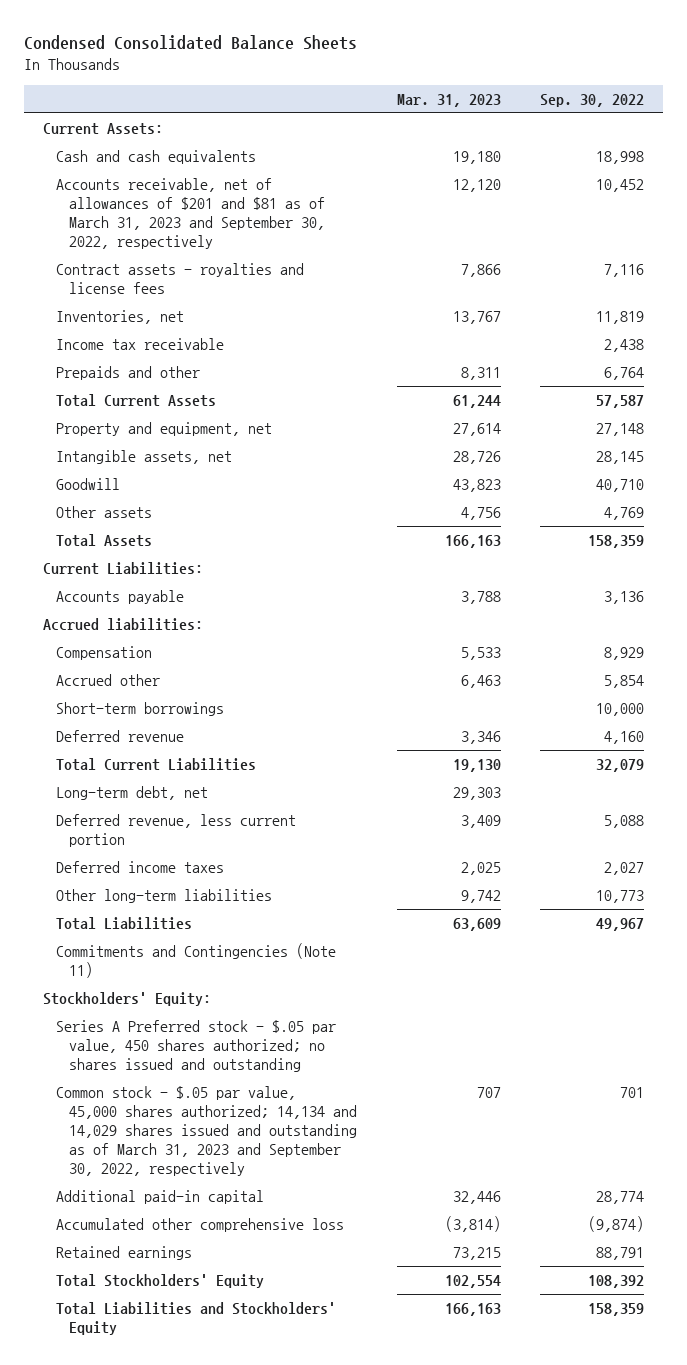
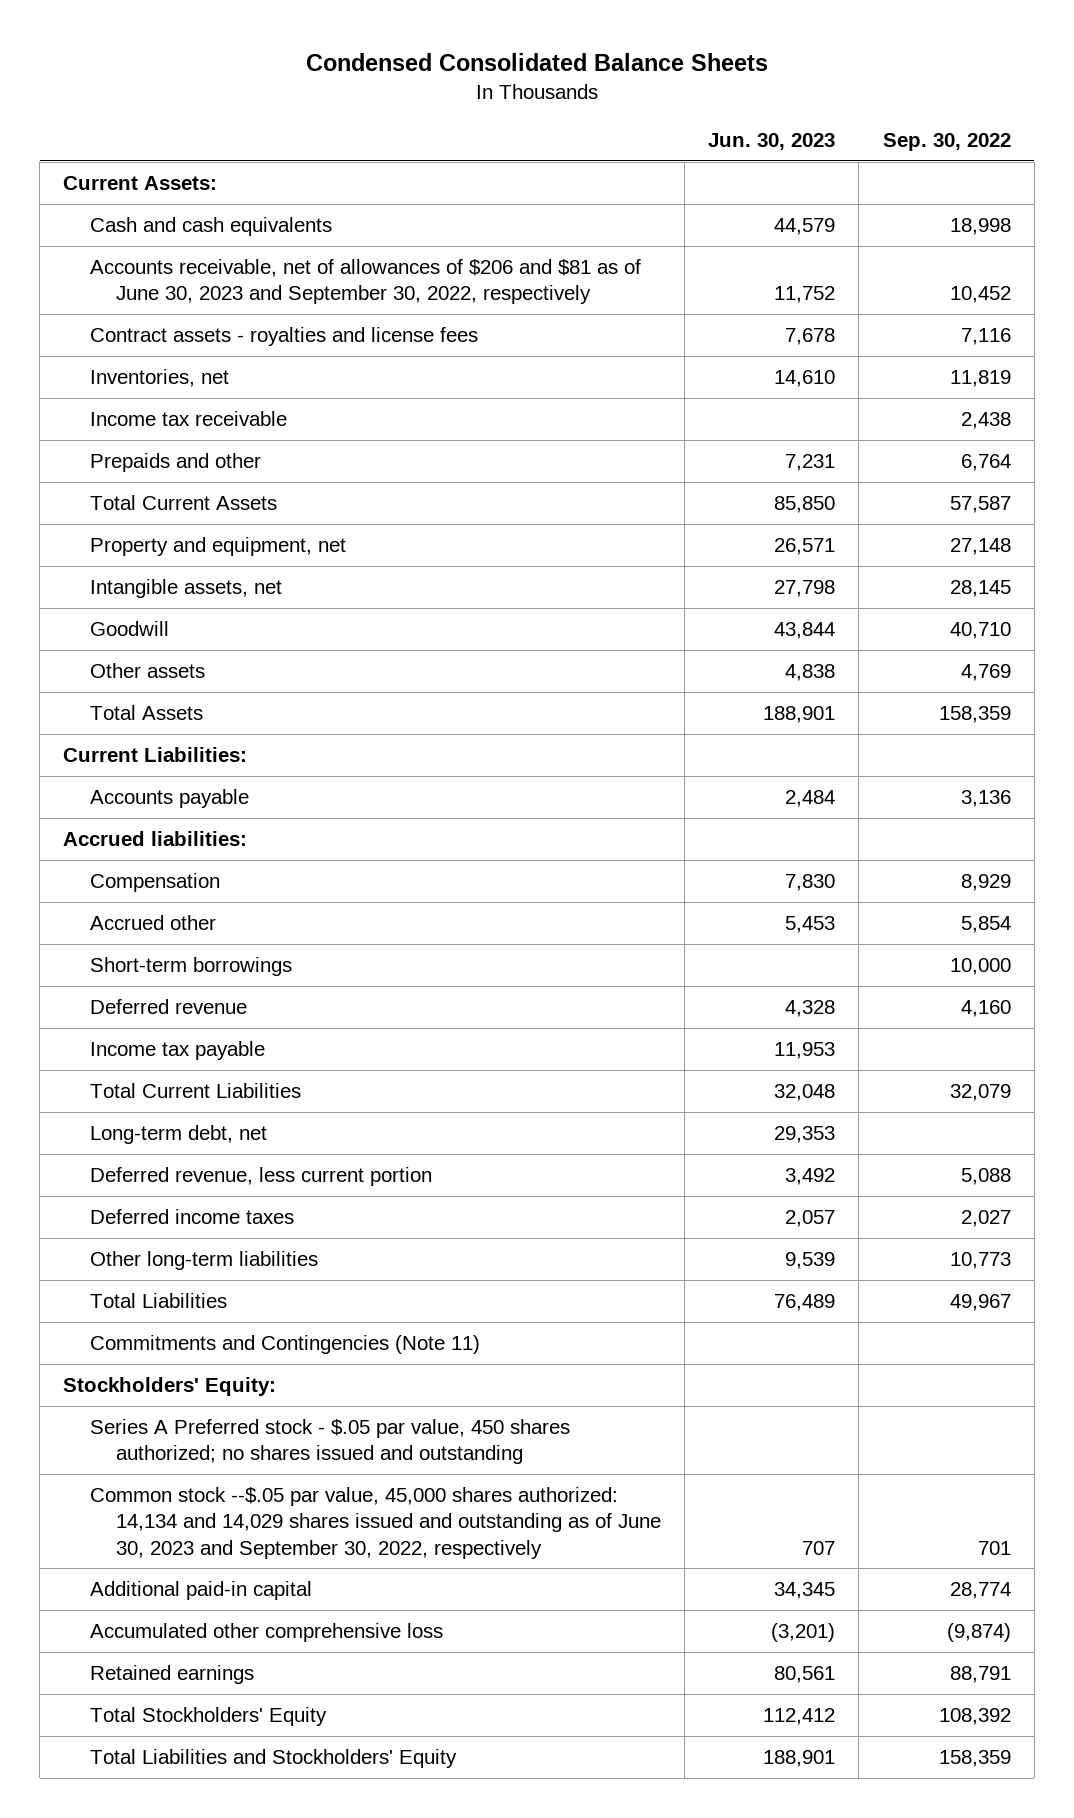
[396,93,501,107] Mar. 31, 2023 -> none
none -> [708,133,836,151] Jun. 30, 2023
[56,178,326,250] Accounts receivable, net of allowances of $201 and $81 as of March 31, 2023 and September 30, 2022, respectively -> [89,258,641,305] Accounts receivable, net of allowances of $206 and $81 as of June 30, 2023 and September 30, 2022, respectively
none -> [89,1040,265,1060] Income tax payable
[56,1086,358,1177] Common stock - $.05 par value, 45,000 shares authorized; 14,134 and 14,029 shares issued and outstanding as of March 31, 2023 and September 30, 2022, respectively -> [89,1486,662,1559] Common stock --$.05 par value, 45,000 shares authorized: 14,134 and 14,029 shares issued and outstanding as of June 30, 2023 and September 30, 2022, respectively

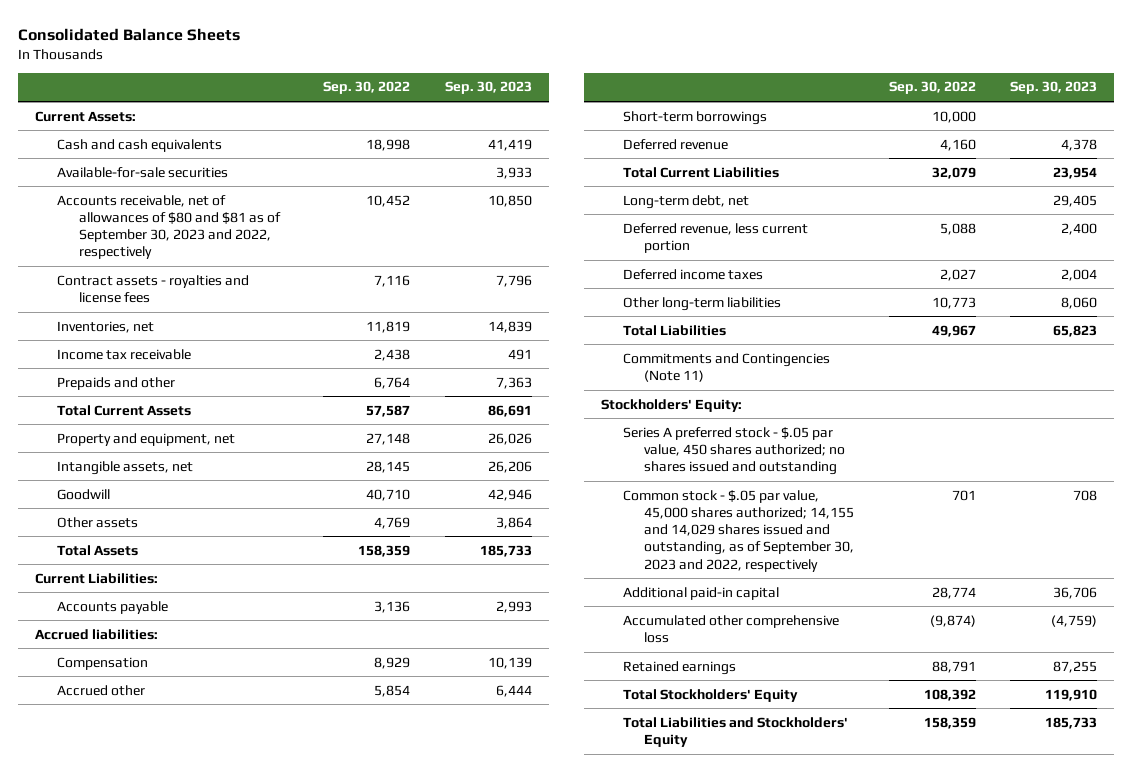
[305,53,768,72] Condensed Consolidated Balance Sheets -> [18,27,241,41] Consolidated Balance Sheets
[708,133,836,151] Jun. 30, 2023 -> none
none -> [444,81,532,95] Sep. 30, 2023
none -> [57,166,229,178] Available-for-sale securities
[89,258,641,305] Accounts receivable, net of allowances of $206 and $81 as of June 30, 2023 and September 30, 2022, respectively -> [57,194,281,260] Accounts receivable, net of allowances of $80 and $81 as of September 30, 2023 and 2022, respectively
[89,1040,265,1060] Income tax payable -> none
[89,1418,570,1465] Series A Preferred stock - $.05 par value, 450 shares authorized; no shares issued and outstanding -> [622,426,846,476] Series A preferred stock - $.05 par value, 450 shares authorized; no shares issued and outstanding
[89,1486,662,1559] Common stock --$.05 par value, 45,000 shares authorized: 14,134 and 14,029 shares issued and outstanding as of June 30, 2023 and September 30, 2022, respectively -> [622,489,855,572] Common stock - $.05 par value, 45,000 shares authorized; 14,155 and 14,029 shares issued and outstanding, as of September 30, 2023 and 2022, respectively

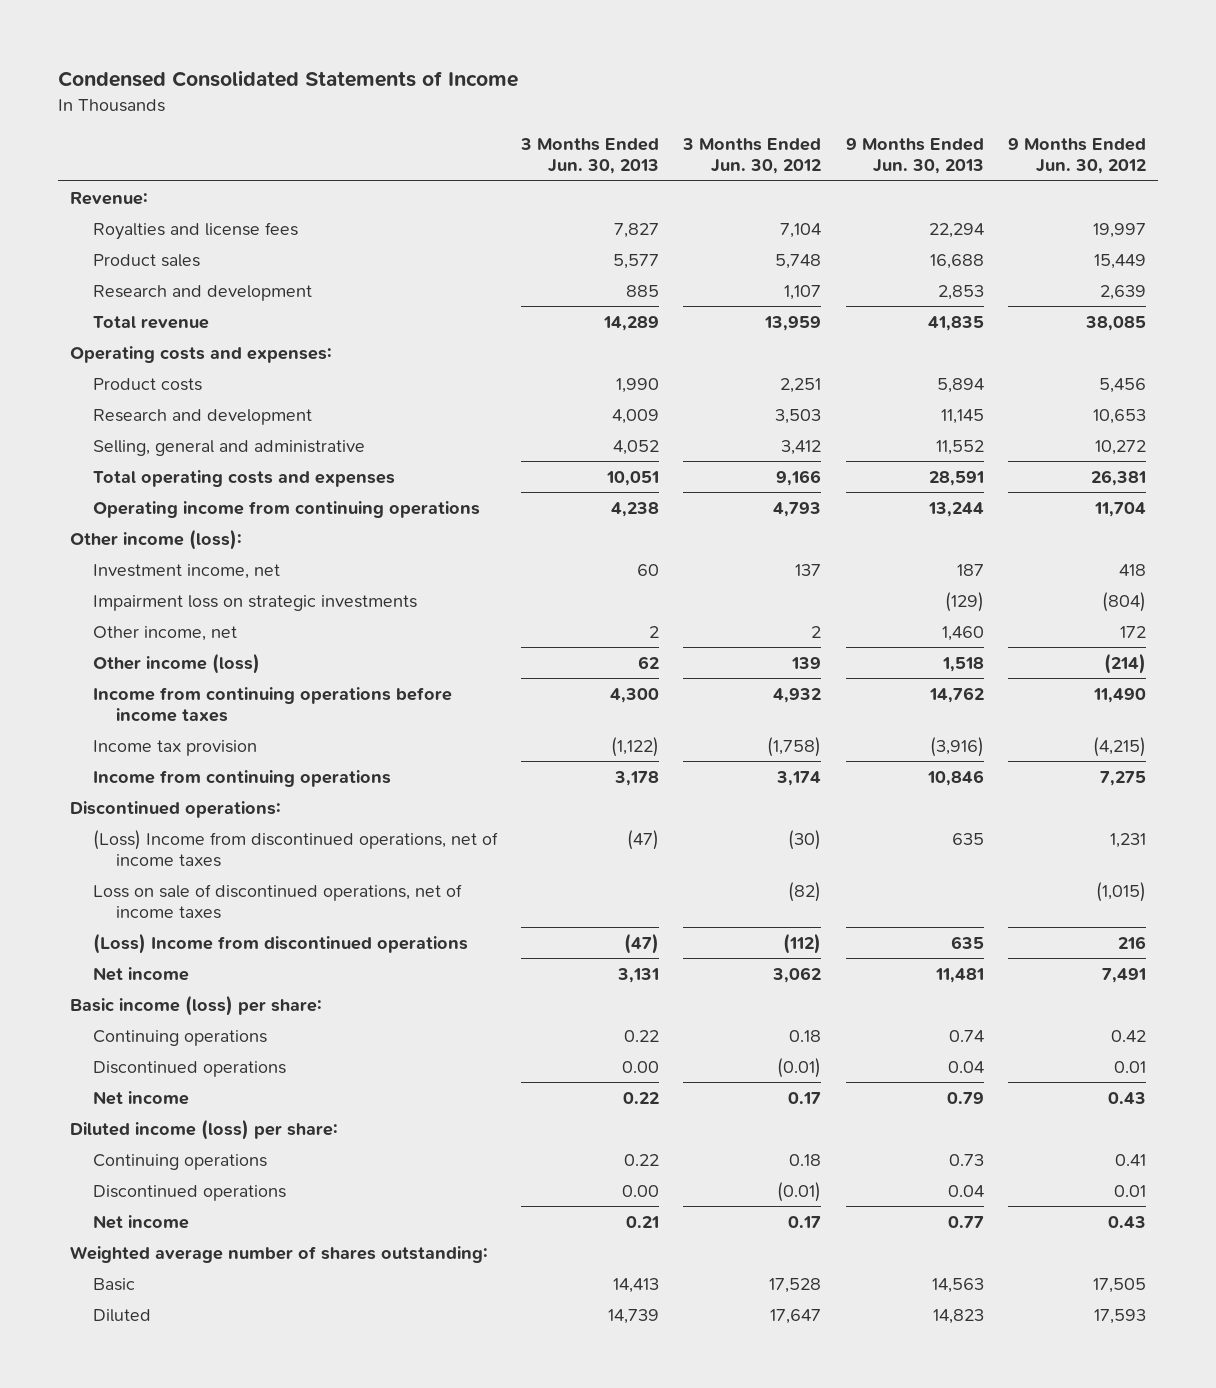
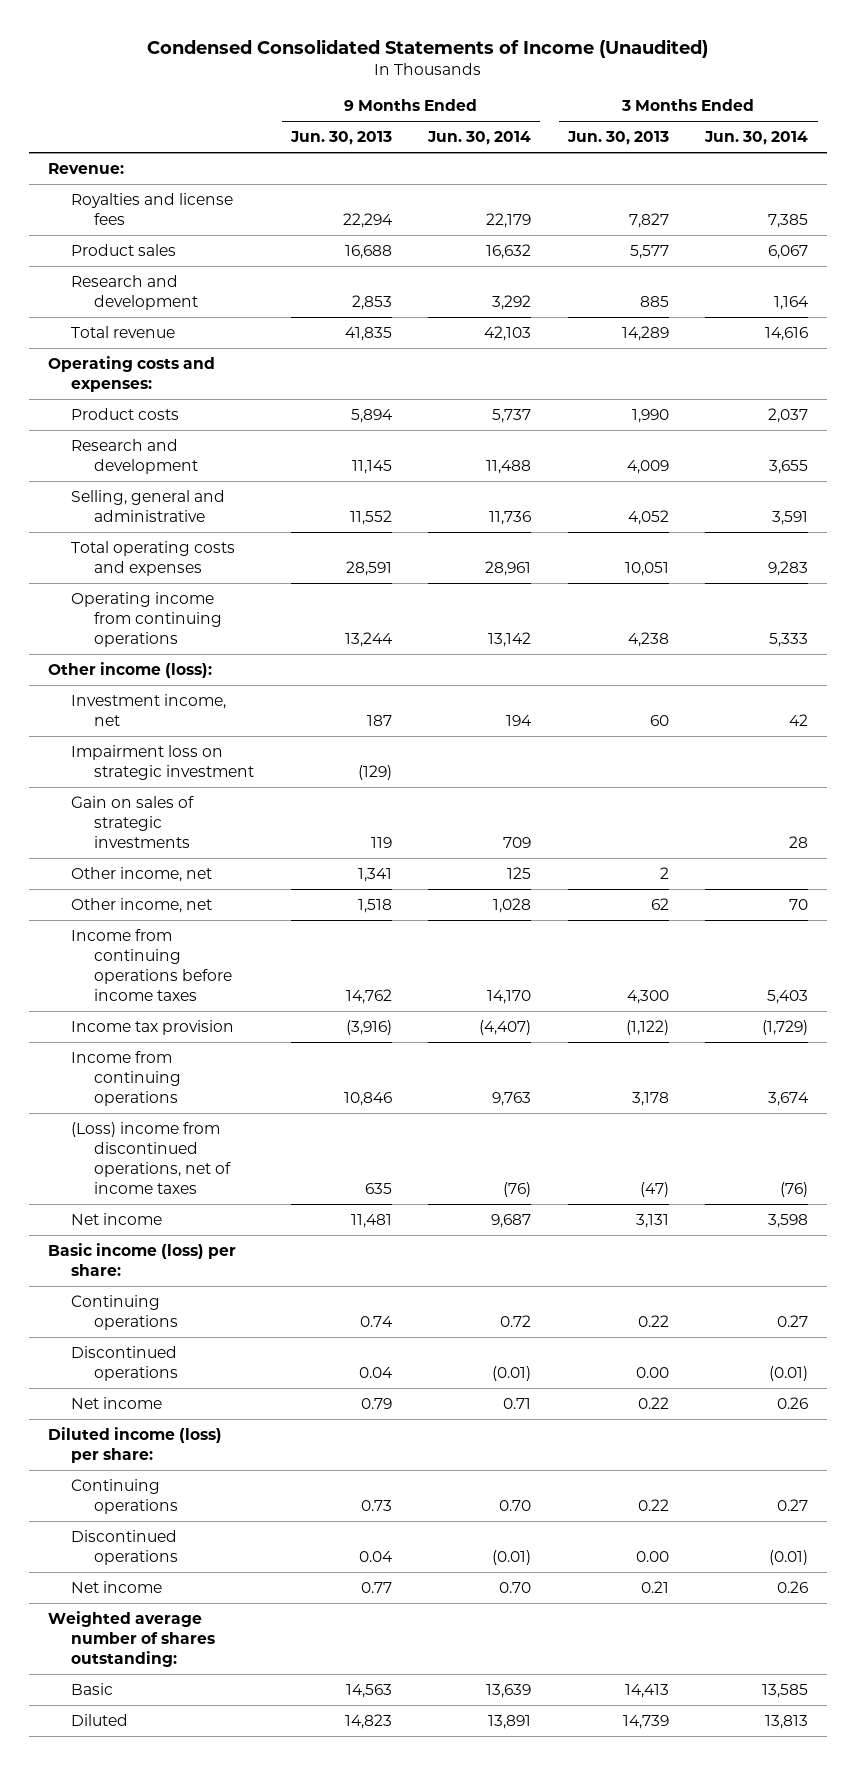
[58,70,519,88] Condensed Consolidated Statements of Income -> [147,38,709,58] Condensed Consolidated Statements of Income (Unaudited)
[682,138,822,175] 3 Months Ended Jun. 30, 2012 -> none
[1008,138,1147,175] 9 Months Ended Jun. 30, 2012 -> none
none -> [427,131,532,146] Jun. 30, 2014
none -> [704,131,809,146] Jun. 30, 2014
[92,594,417,611] Impairment loss on strategic investments -> [71,744,255,780] Impairment loss on strategic investment
none -> [71,795,195,848] Gain on sales of strategic investments
[941,625,984,641] 1,460 -> [357,867,392,882] 1,341
[92,652,260,674] Other income (loss) -> [71,897,213,913] Other income, net
[70,800,282,818] Discontinued operations: -> none
[92,883,462,919] Loss on sale of discontinued operations, net of income taxes -> none
[92,932,468,954] (Loss) Income from discontinued operations -> none
[92,829,498,867] (Loss) Income from discontinued operations, net of income taxes -> [71,1121,232,1194] (Loss) income from discontinued operations, net of income taxes

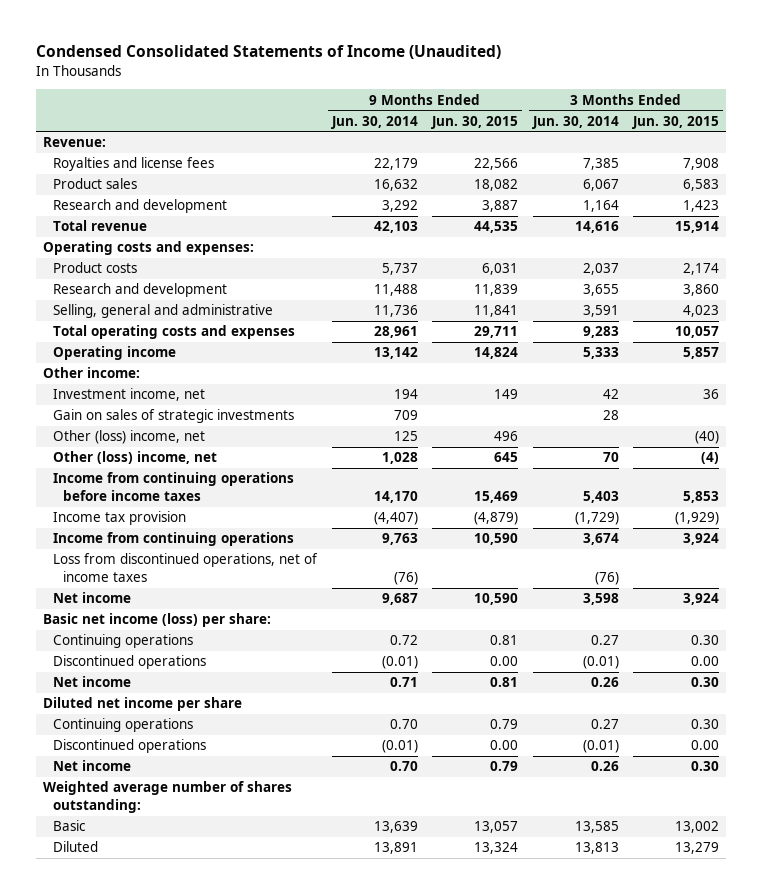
[289,131,392,146] Jun. 30, 2013 -> none
[566,131,669,146] Jun. 30, 2013 -> none
none -> [431,115,519,129] Jun. 30, 2015
none -> [631,115,719,129] Jun. 30, 2015
[71,591,223,647] Operating income from continuing operations -> [53,346,177,361] Operating income
[47,661,212,678] Other income (loss): -> [43,367,141,379] Other income:
[71,744,255,780] Impairment loss on strategic investment -> none
[71,866,213,882] Other income, net -> [53,430,206,445] Other (loss) income, net
[71,897,213,913] Other income, net -> [53,451,218,465] Other (loss) income, net
[71,1121,232,1194] (Loss) income from discontinued operations, net of income taxes -> [53,553,319,583] Loss from discontinued operations, net of income taxes
[47,1242,236,1276] Basic income (loss) per share: -> [43,613,272,628] Basic net income (loss) per share:
[47,1426,222,1463] Diluted income (loss) per share: -> [43,697,243,712] Diluted net income per share

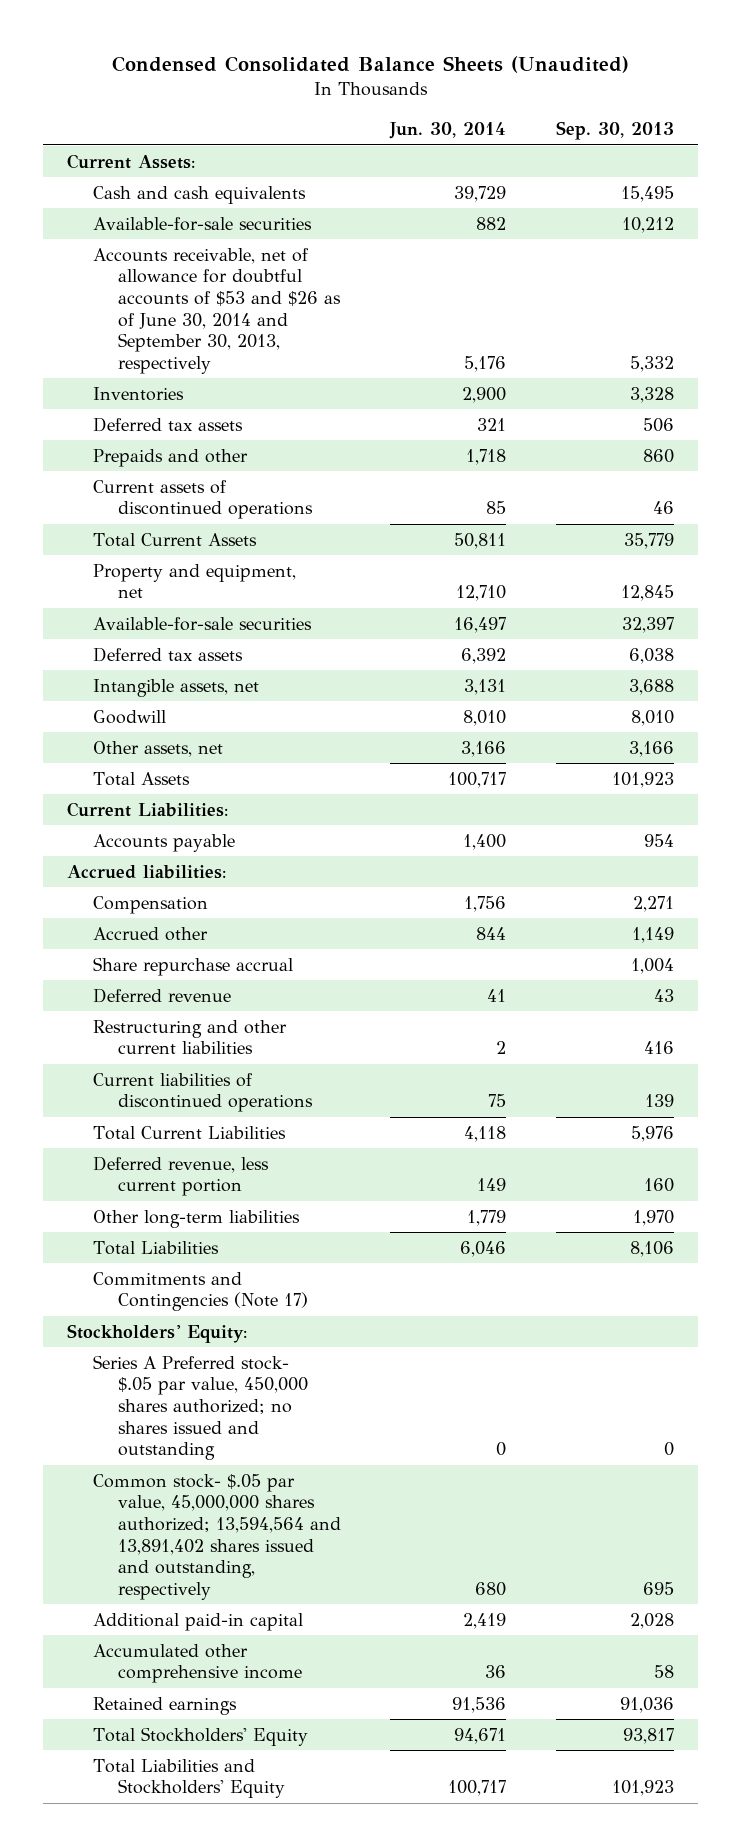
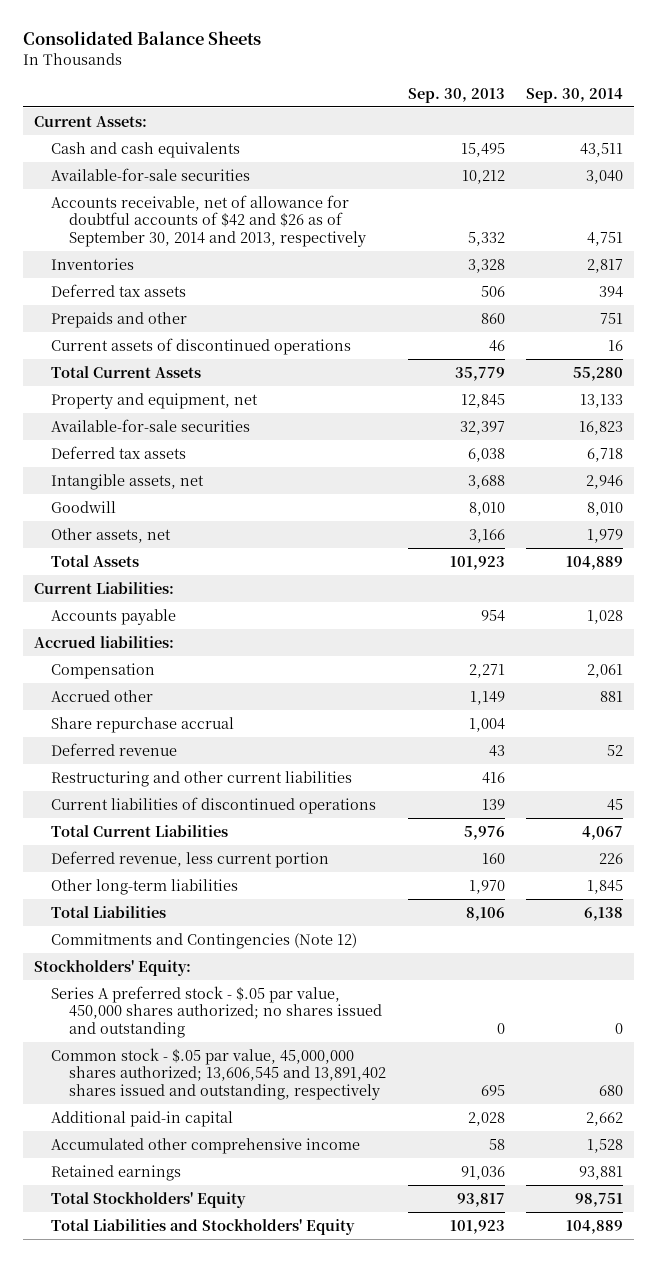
[111,55,629,73] Condensed Consolidated Balance Sheets (Unaudited) -> [22,31,261,46] Consolidated Balance Sheets
[389,122,507,140] Jun. 30, 2014 -> none
none -> [526,87,624,103] Sep. 30, 2014
[92,247,342,374] Accounts receivable, net of allowance for doubtful accounts of $53 and $26 as of June 30, 2014 and September 30, 2013, respectively -> [51,195,366,247] Accounts receivable, net of allowance for doubtful accounts of $42 and $26 as of September 30, 2014 and 2013, respectively
[92,1271,309,1312] Commitments and Contingencies (Note 17) -> [51,933,358,950] Commitments and Contingencies (Note 12)
[92,1354,309,1461] Series A Preferred stock- $.05 par value, 450,000 shares authorized; no shares issued and outstanding -> [51,986,382,1038] Series A preferred stock - $.05 par value, 450,000 shares authorized; no shares issued and outstanding
[92,1473,342,1600] Common stock- $.05 par value, 45,000,000 shares authorized; 13,594,564 and 13,891,402 shares issued and outstanding, respectively -> [51,1048,386,1100] Common stock - $.05 par value, 45,000,000 shares authorized; 13,606,545 and 13,891,402 shares issued and outstanding, respectively

